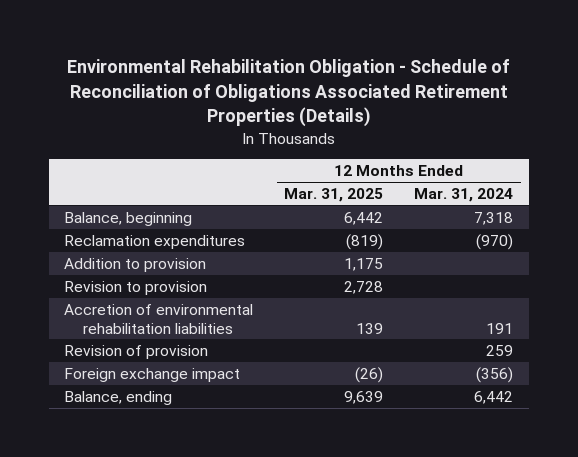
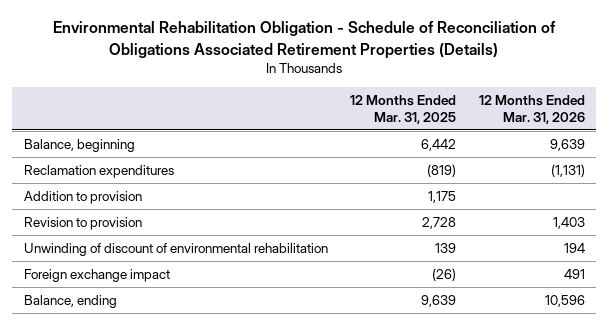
[414,187,514,202] Mar. 31, 2024 -> none
none -> [478,94,585,124] 12 Months Ended Mar. 31, 2026
[64,344,209,359] Revision of provision -> none
[64,303,254,334] Accretion of environmental rehabilitation liabilities -> [23,242,328,256] Unwinding of discount of environmental rehabilitation

